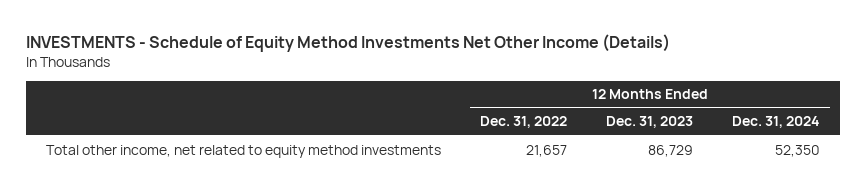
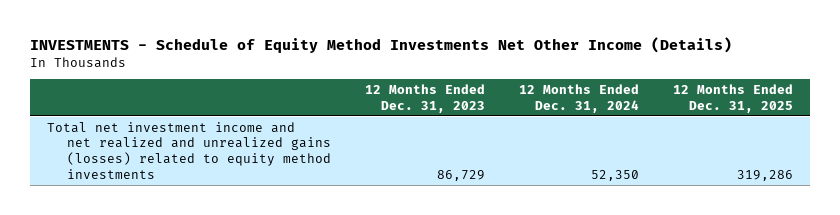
[479,116,567,129] Dec. 31, 2022 -> none
none -> [673,83,794,113] 12 Months Ended Dec. 31, 2025
[45,144,441,158] Total other income, net related to equity method investments -> [47,121,332,179] Total net investment income and net realized and unrealized gains (losses) related to equity method investments

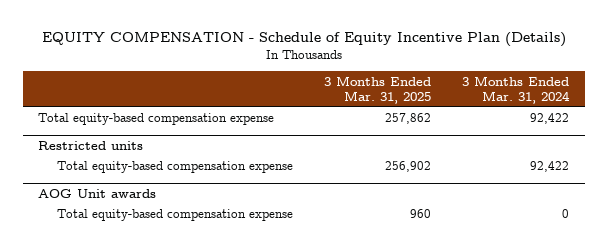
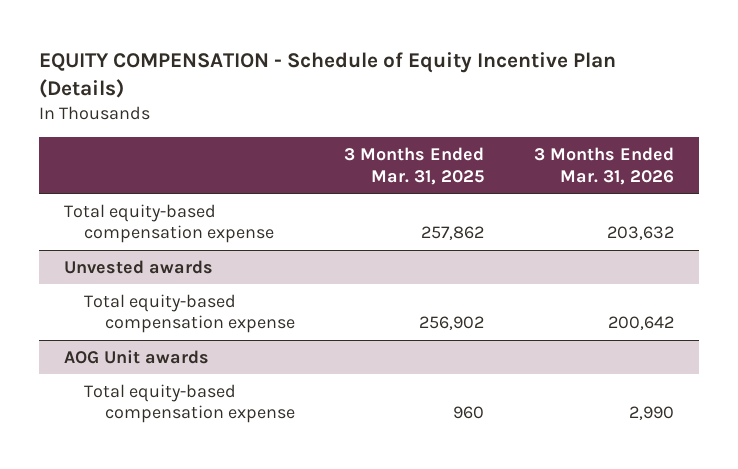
[462,75,571,105] 3 Months Ended Mar. 31, 2024 -> none
none -> [534,147,675,185] 3 Months Ended Mar. 31, 2026
[38,141,144,151] Restricted units -> [63,259,213,274] Unvested awards

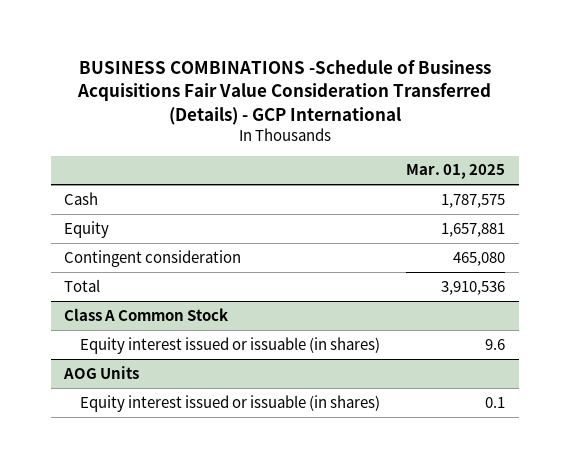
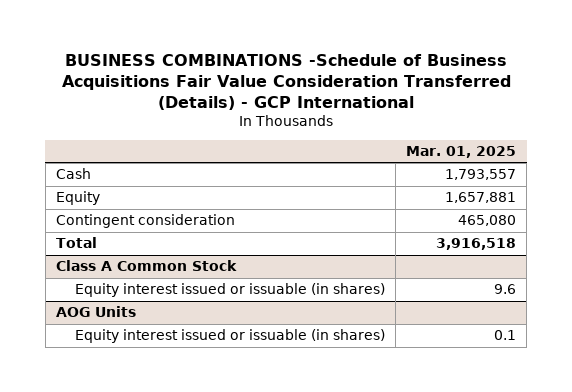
[441,193,506,208] 1,787,575 -> [445,169,517,181] 1,793,557
[441,280,506,295] 3,910,536 -> [436,238,517,251] 3,916,518

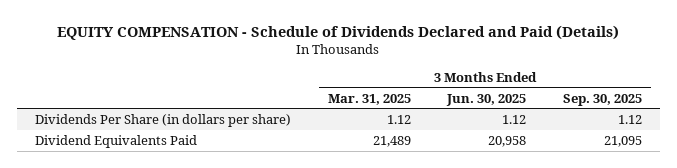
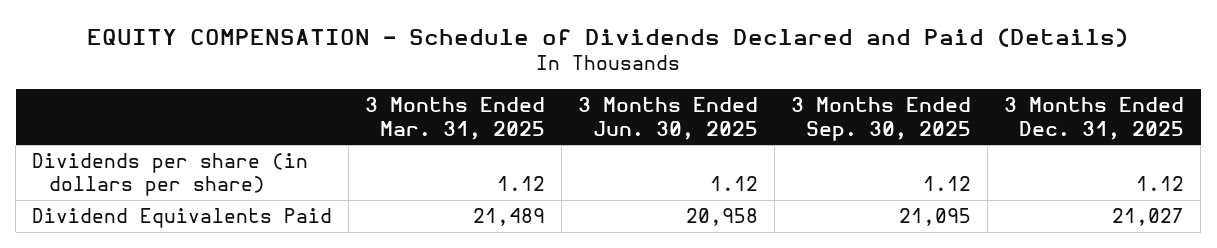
none -> [1004,97,1185,140] 3 Months Ended Dec. 31, 2025
[35,114,292,128] Dividends Per Share (in dollars per share) -> [32,152,309,197] Dividends per share (in dollars per share)

